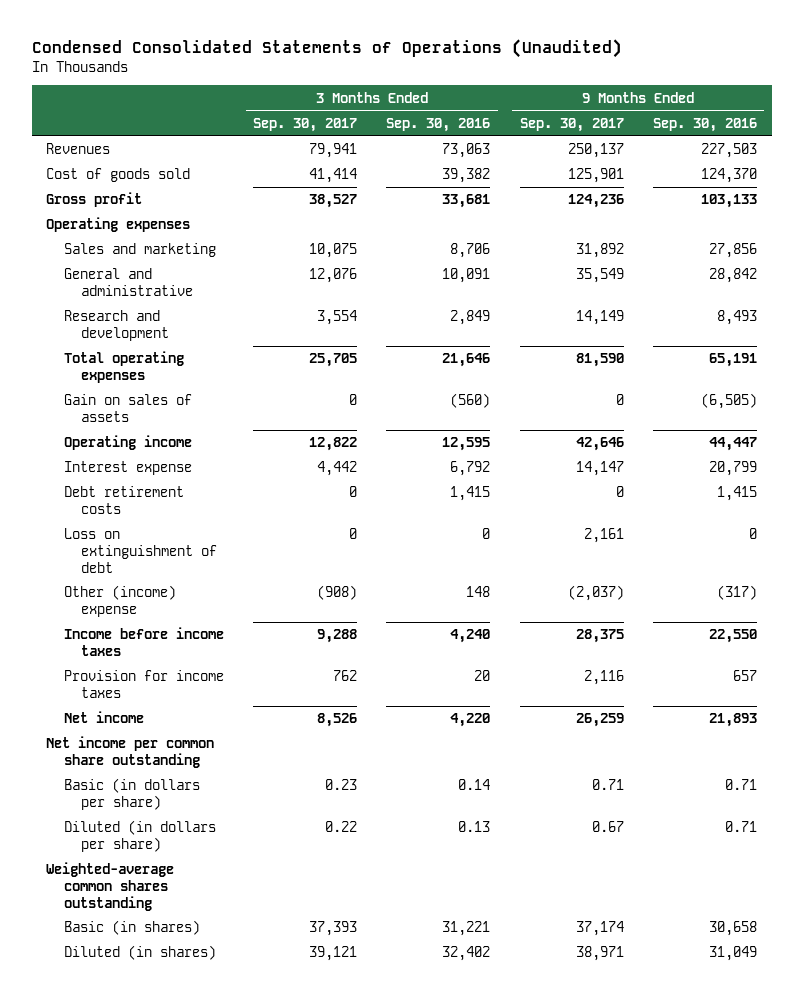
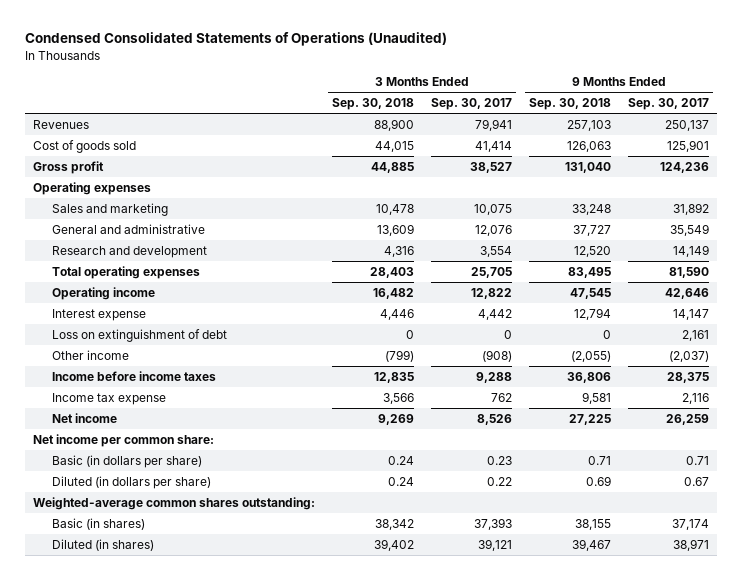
[386,117,491,132] Sep. 30, 2016 -> none
[652,117,757,132] Sep. 30, 2016 -> none
none -> [332,98,415,111] Sep. 30, 2018
none -> [528,98,611,111] Sep. 30, 2018
[63,394,192,422] Gain on sales of assets -> none
[63,486,184,514] Debt retirement costs -> none
[63,585,176,617] Other (income) expense -> [52,349,130,360] Other income
[63,670,224,698] Provision for income taxes -> [52,392,167,405] Income tax expense
[46,736,215,768] Net income per common share outstanding -> [33,433,215,447] Net income per common share:
[46,862,175,911] Weighted-average common shares outstanding -> [33,496,316,510] Weighted-average common shares outstanding:

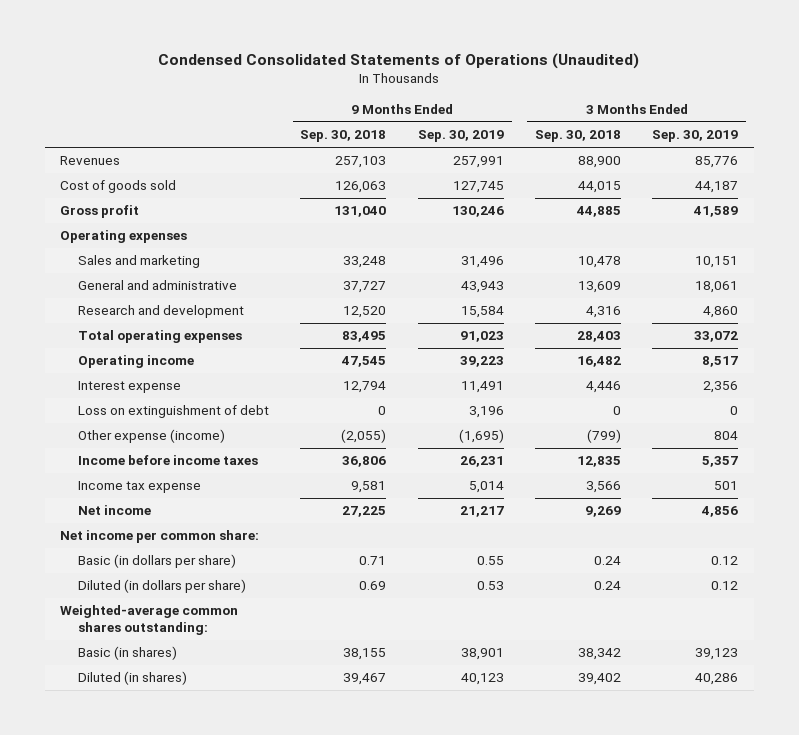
[430,98,512,111] Sep. 30, 2017 -> none
[627,98,709,111] Sep. 30, 2017 -> none
none -> [417,130,504,143] Sep. 30, 2019
none -> [652,130,739,143] Sep. 30, 2019
[52,349,130,360] Other income -> [78,429,226,444] Other expense (income)

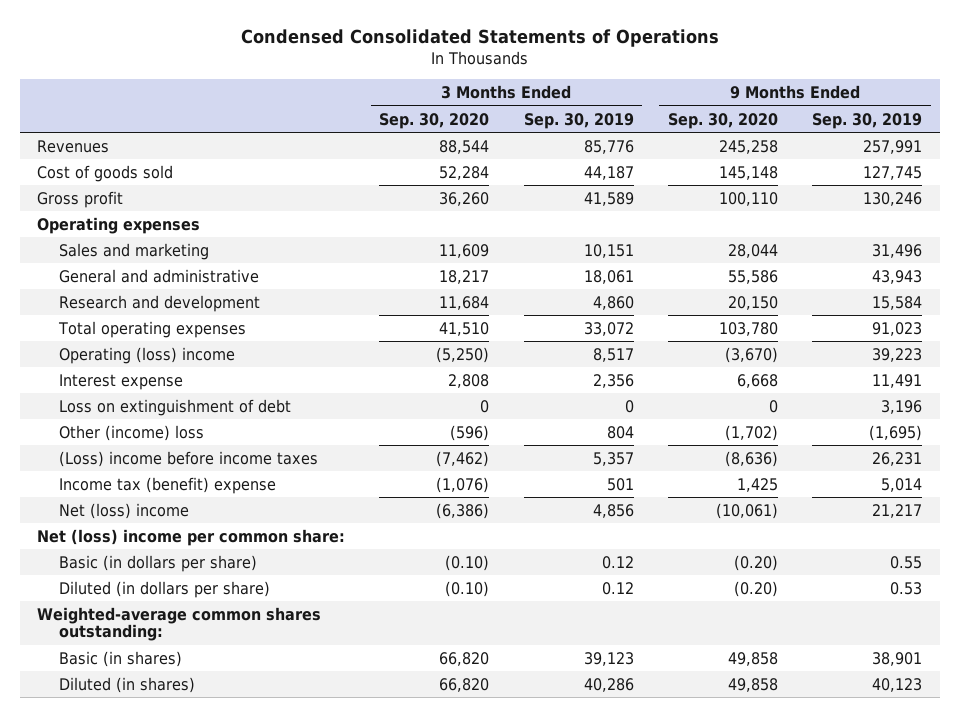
[158,53,640,70] Condensed Consolidated Statements of Operations (Unaudited) -> [240,29,719,48] Condensed Consolidated Statements of Operations
[300,130,387,143] Sep. 30, 2018 -> none
[535,130,622,143] Sep. 30, 2018 -> none
none -> [379,112,490,129] Sep. 30, 2020
none -> [668,112,779,129] Sep. 30, 2020
[78,355,195,369] Operating income -> [59,346,236,364] Operating (loss) income
[78,429,226,444] Other expense (income) -> [59,424,205,441] Other (income) loss
[78,455,259,466] Income before income taxes -> [59,450,319,467] (Loss) income before income taxes
[78,481,202,494] Income tax expense -> [59,476,277,494] Income tax (benefit) expense
[78,505,152,516] Net income -> [59,502,190,519] Net (loss) income
[60,530,260,544] Net income per common share: -> [36,528,345,546] Net (loss) income per common share:

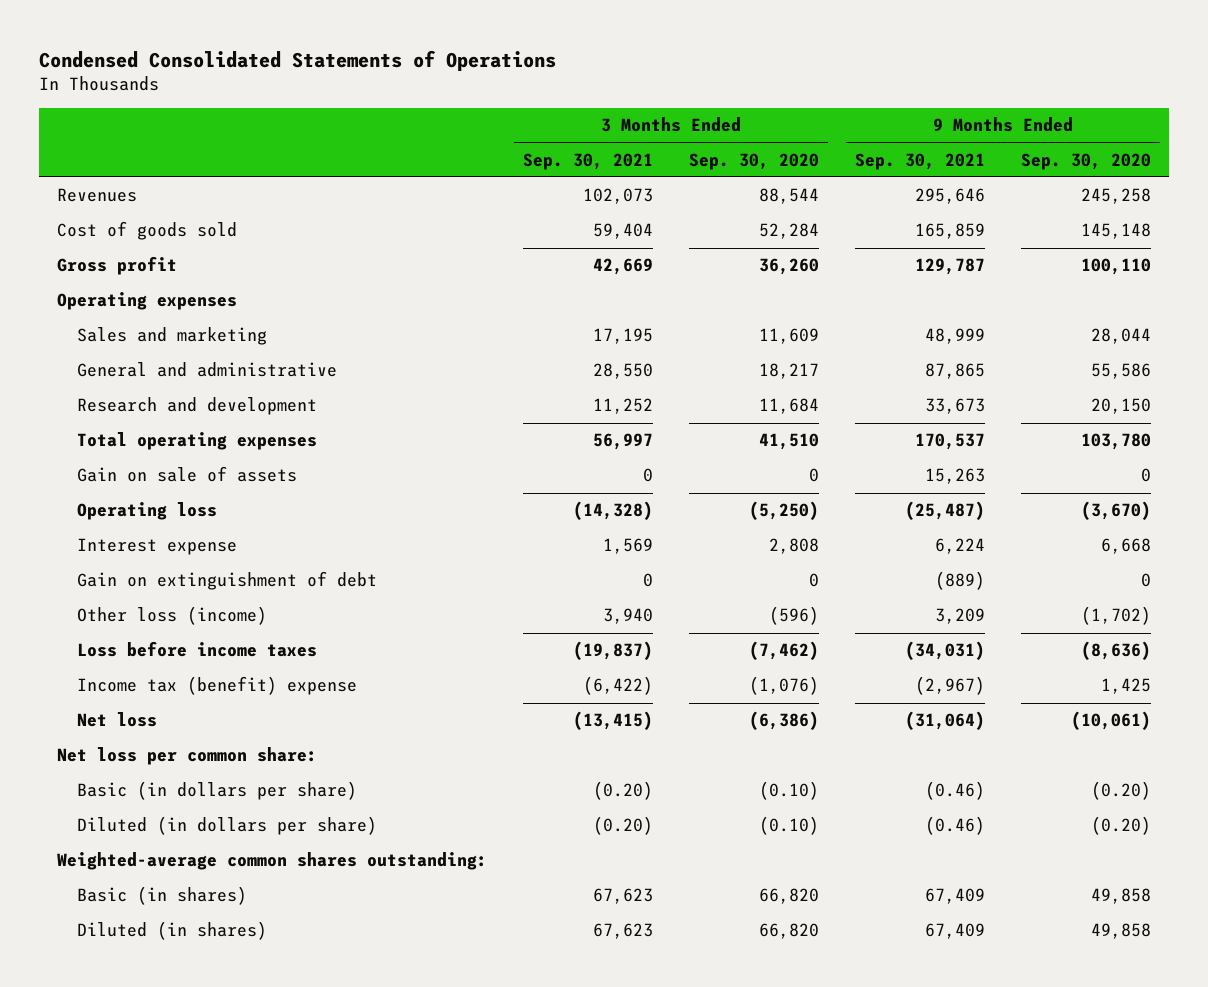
[523,112,634,129] Sep. 30, 2019 -> none
[812,112,923,129] Sep. 30, 2019 -> none
none -> [523,152,654,170] Sep. 30, 2021
none -> [854,152,985,170] Sep. 30, 2021
none -> [77,466,298,483] Gain on sale of assets
[59,346,236,364] Operating (loss) income -> [77,502,218,521] Operating loss
[59,398,292,416] Loss on extinguishment of debt -> [77,571,378,591] Gain on extinguishment of debt
[59,424,205,441] Other (income) loss -> [77,606,268,626] Other loss (income)
[59,450,319,467] (Loss) income before income taxes -> [77,641,318,658] Loss before income taxes
[59,502,190,519] Net (loss) income -> [77,712,158,728] Net loss
[36,528,345,546] Net (loss) income per common share: -> [57,747,318,766] Net loss per common share:

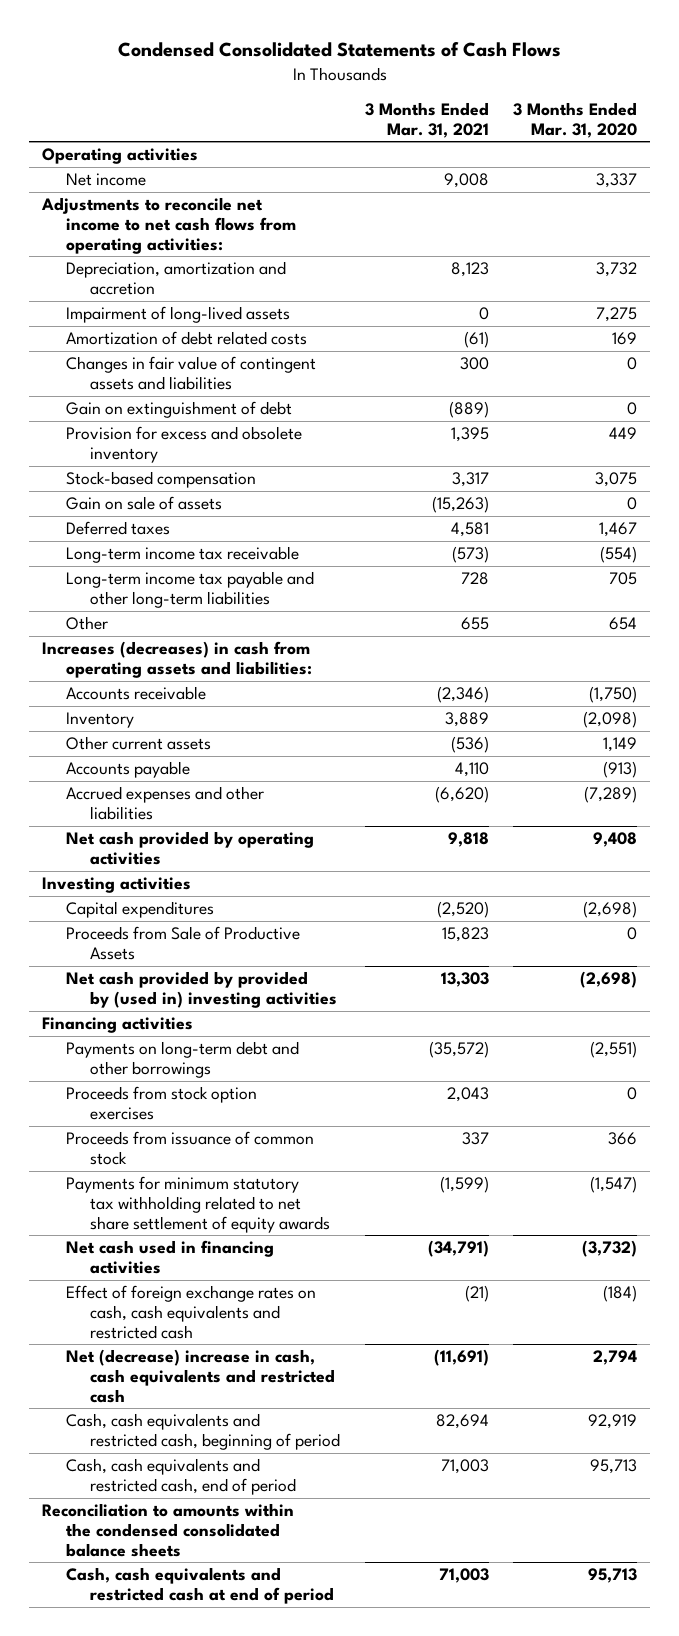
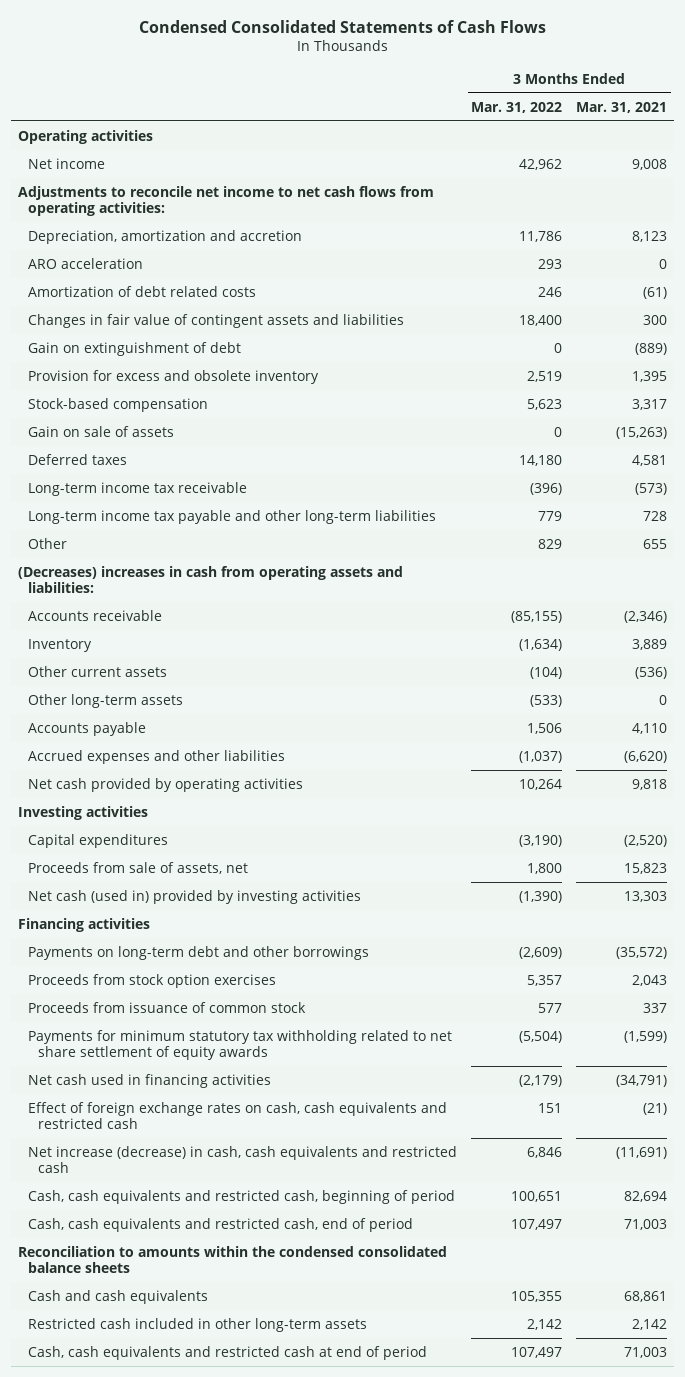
[513,101,638,138] 3 Months Ended Mar. 31, 2020 -> none
none -> [471,101,563,113] Mar. 31, 2022
[66,306,291,324] Impairment of long-lived assets -> none
none -> [27,257,143,269] ARO acceleration
[41,641,313,678] Increases (decreases) in cash from operating assets and liabilities: -> [18,565,404,594] (Decreases) increases in cash from operating assets and liabilities:
none -> [27,693,183,708] Other long-term assets
[66,926,301,960] Proceeds from Sale of Productive Assets -> [27,861,248,874] Proceeds from sale of assets, net
[66,971,338,1008] Net cash provided by provided by (used in) investing activities -> [27,889,361,904] Net cash (used in) provided by investing activities
[66,1349,336,1403] Net (decrease) increase in cash, cash equivalents and restricted cash -> [27,1145,457,1174] Net increase (decrease) in cash, cash equivalents and restricted cash
none -> [27,1289,208,1304] Cash and cash equivalents
none -> [27,1317,367,1332] Restricted cash included in other long-term assets

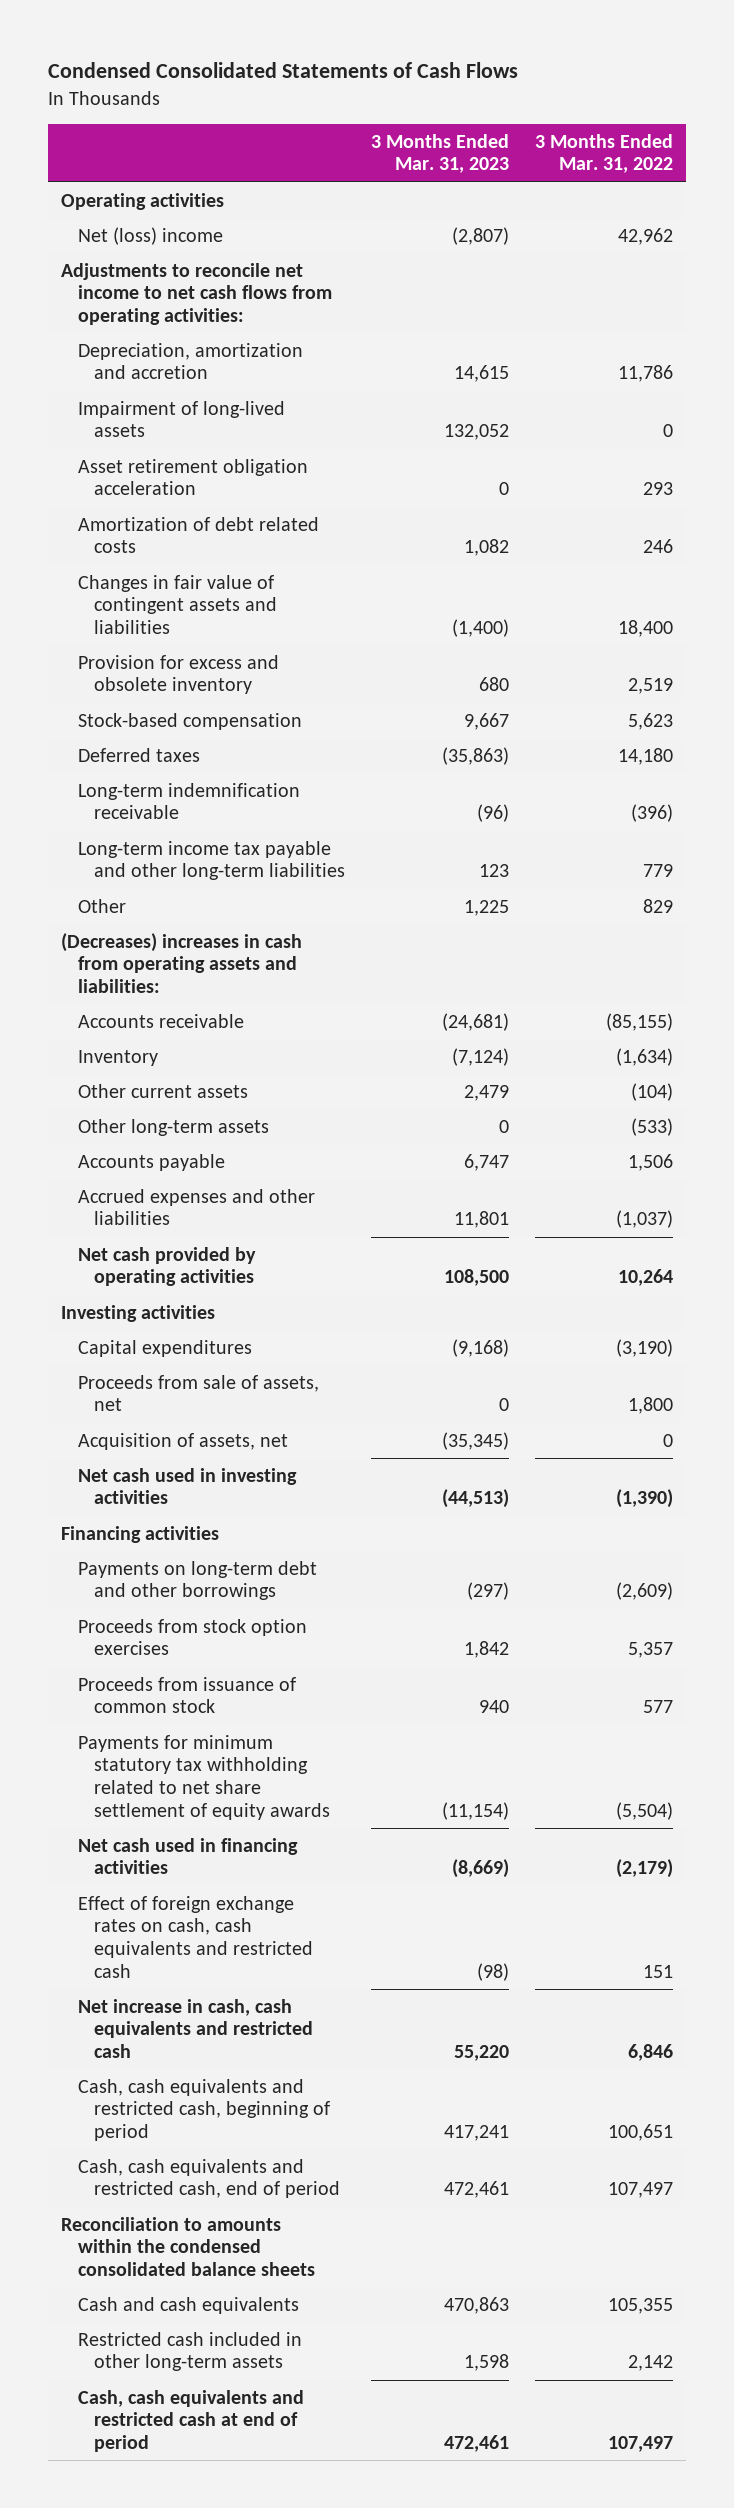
[576,101,668,113] Mar. 31, 2021 -> none
none -> [371,133,510,174] 3 Months Ended Mar. 31, 2023
[27,157,105,169] Net income -> [77,226,223,245] Net (loss) income
none -> [77,400,285,438] Impairment of long-lived assets
[27,257,143,269] ARO acceleration -> [77,458,308,496] Asset retirement obligation acceleration
[27,341,241,356] Gain on extinguishment of debt -> none
[27,425,174,437] Gain on sale of assets -> none
[27,481,247,496] Long-term income tax receivable -> [77,782,300,820] Long-term indemnification receivable
none -> [77,1432,288,1450] Acquisition of assets, net
[27,889,361,904] Net cash (used in) provided by investing activities -> [77,1467,297,1505] Net cash used in investing activities
[27,1145,457,1174] Net increase (decrease) in cash, cash equivalents and restricted cash -> [77,1998,314,2059] Net increase in cash, cash equivalents and restricted cash

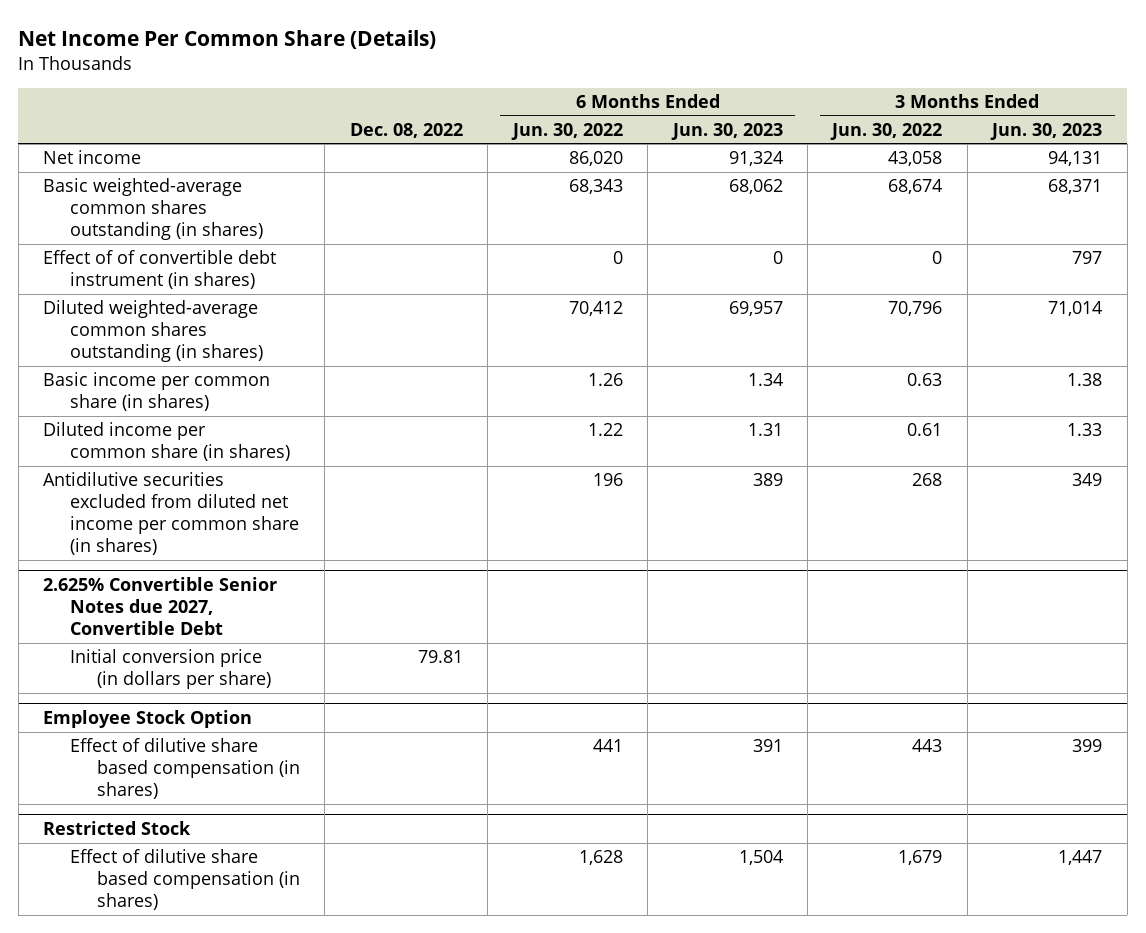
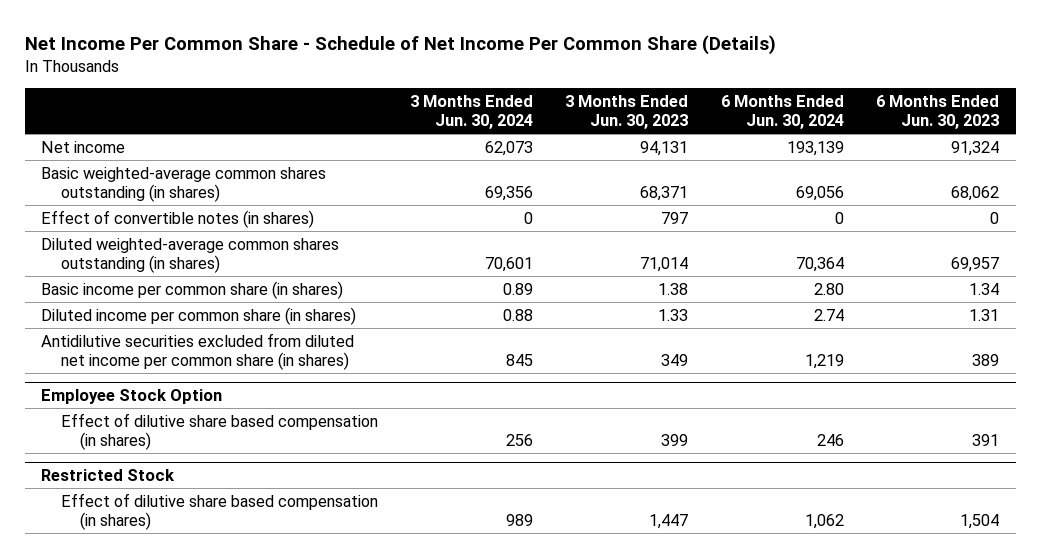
[18,30,437,50] Net Income Per Common Share (Details) -> [25,35,777,56] Net Income Per Common Share - Schedule of Net Income Per Common Share (Details)
[349,122,463,138] Dec. 08, 2022 -> none
[510,122,623,140] Jun. 30, 2022 -> none
[830,122,943,140] Jun. 30, 2022 -> none
none -> [410,94,534,130] 3 Months Ended Jun. 30, 2024
none -> [720,94,844,130] 6 Months Ended Jun. 30, 2024
[43,250,277,290] Effect of of convertible debt instrument (in shares) -> [41,209,315,228] Effect of convertible notes (in shares)
[43,577,278,636] 2.625% Convertible Senior Notes due 2027, Convertible Debt -> none
[70,649,271,690] Initial conversion price (in dollars per share) -> none

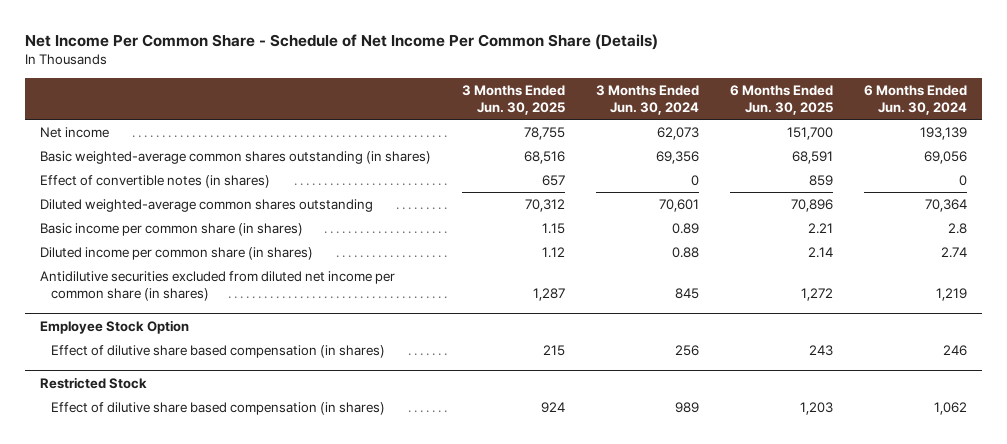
[565,94,689,130] 3 Months Ended Jun. 30, 2023 -> none
[876,94,1000,130] 6 Months Ended Jun. 30, 2023 -> none
none -> [462,84,566,116] 3 Months Ended Jun. 30, 2025
none -> [729,84,833,116] 6 Months Ended Jun. 30, 2025
[41,237,340,273] Diluted weighted-average common shares outstanding (in shares) -> [40,198,374,212] Diluted weighted-average common shares outstanding
[813,282,844,295] 2.80 -> [947,222,967,234] 2.8

